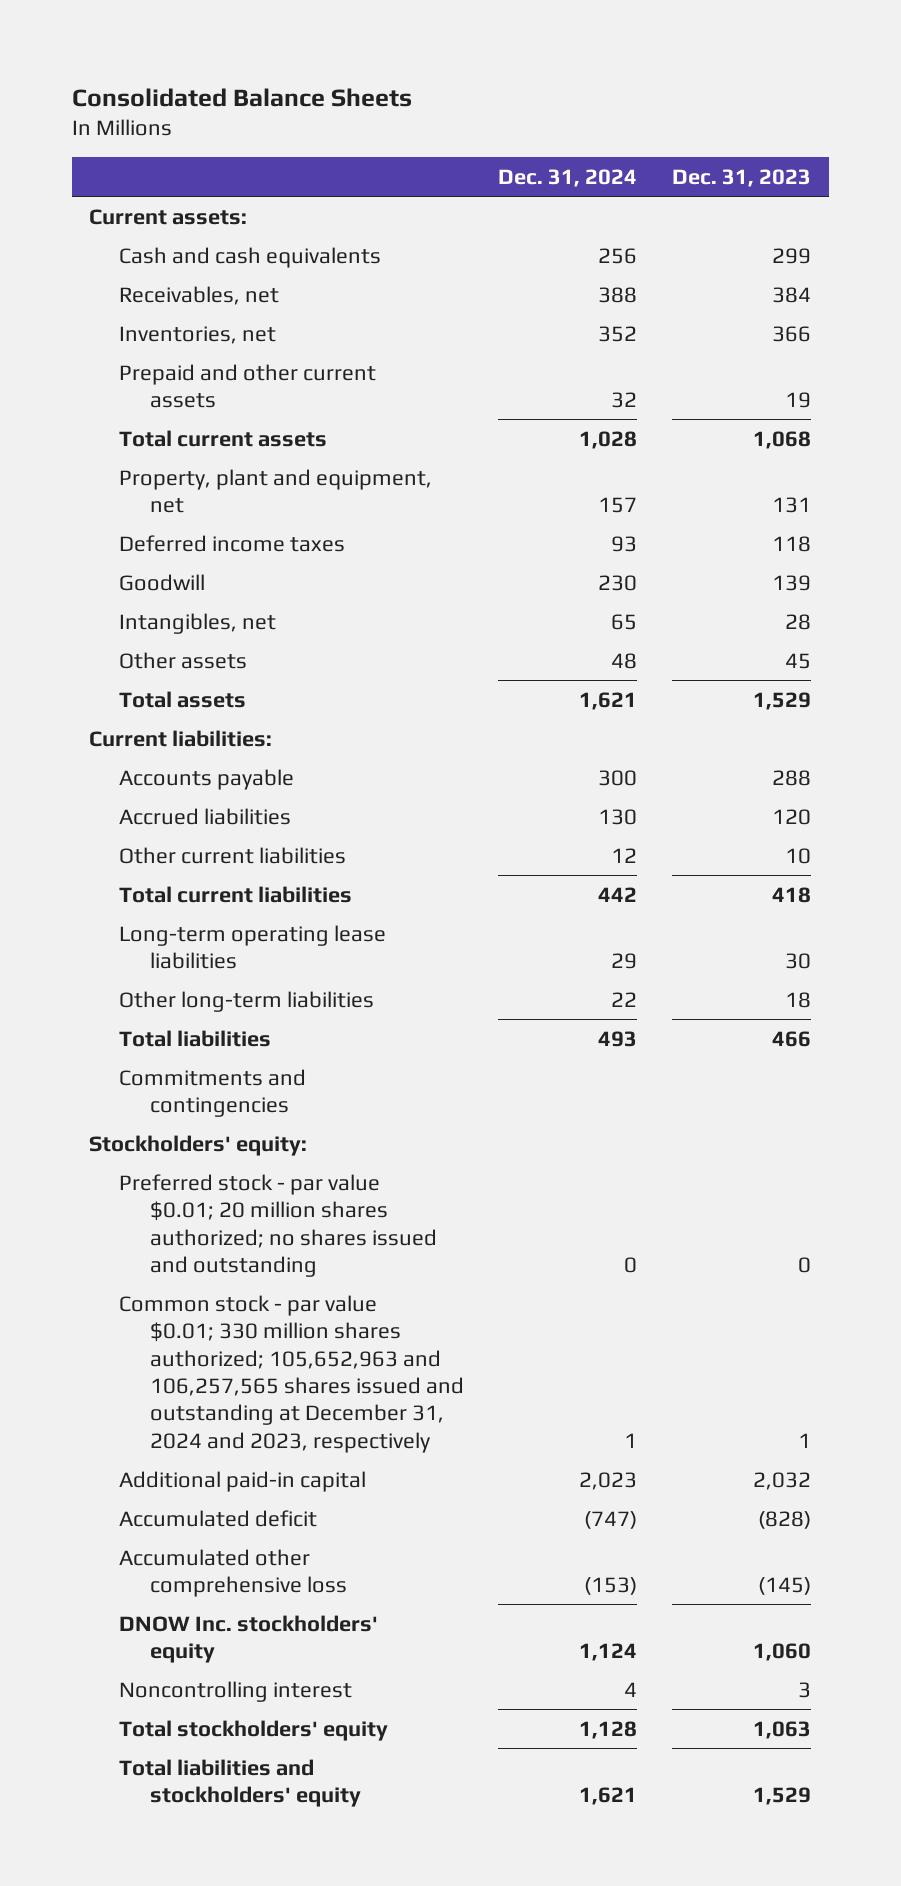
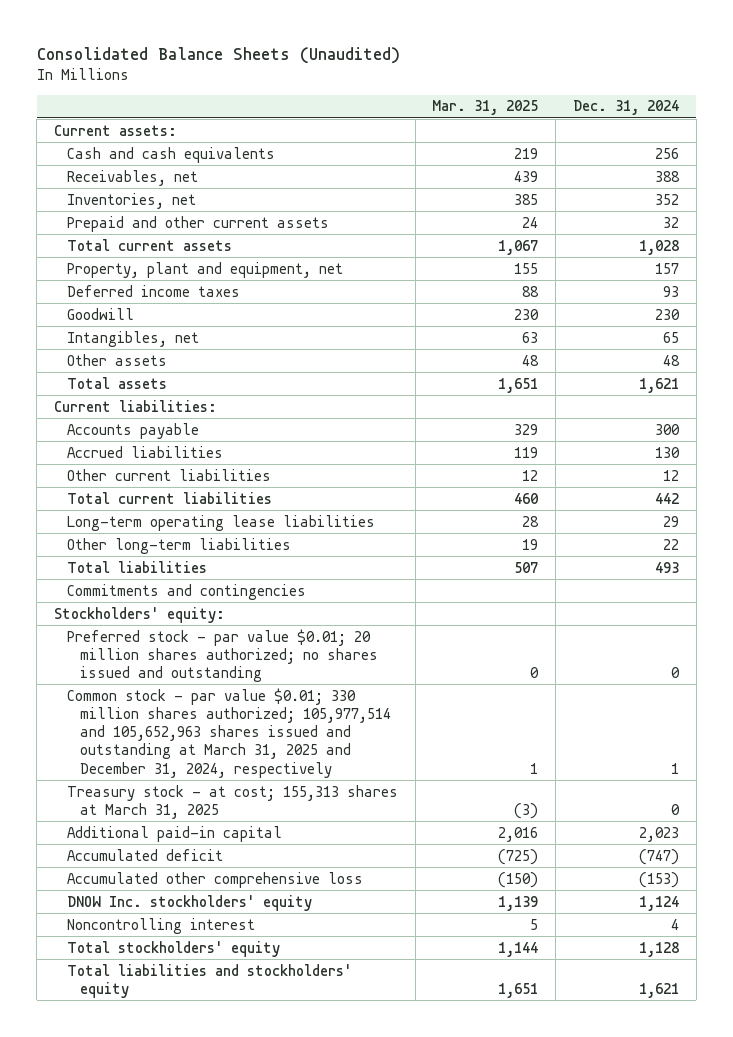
[71,87,412,107] Consolidated Balance Sheets -> [36,46,400,64] Consolidated Balance Sheets (Unaudited)
[672,168,812,187] Dec. 31, 2023 -> none
none -> [432,100,539,116] Mar. 31, 2025
[119,1294,464,1453] Common stock - par value $0.01; 330 million shares authorized; 105,652,963 and 106,257,565 shares issued and outstanding at December 31, 2024 and 2023, respectively -> [66,687,391,778] Common stock - par value $0.01; 330 million shares authorized; 105,977,514 and 105,652,963 shares issued and outstanding at March 31, 2025 and December 31, 2024, respectively
none -> [66,784,398,819] Treasury stock - at cost; 155,313 shares at March 31, 2025

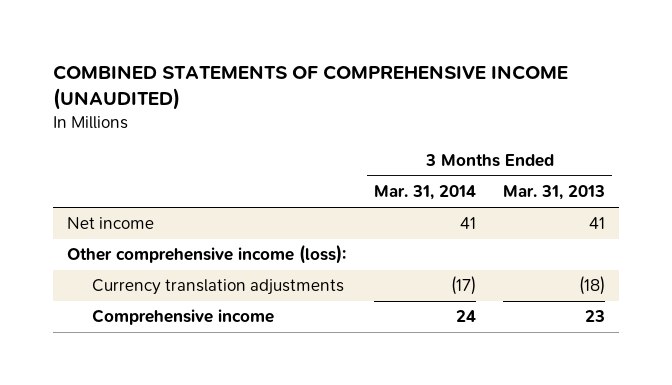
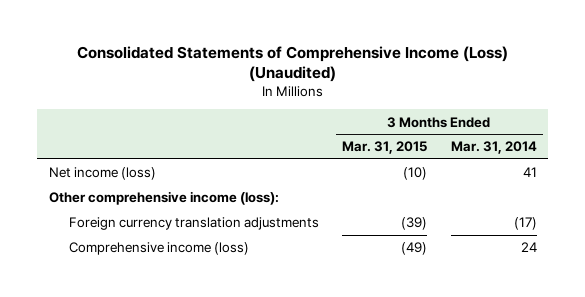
[52,64,568,111] COMBINED STATEMENTS OF COMPREHENSIVE INCOME (UNAUDITED) -> [76,45,508,83] Consolidated Statements of Comprehensive Income (Loss) (Unaudited)
[503,185,606,201] Mar. 31, 2013 -> none
none -> [342,141,428,155] Mar. 31, 2015
[66,217,154,230] Net income -> [48,167,156,181] Net income (loss)
[91,279,344,296] Currency translation adjustments -> [68,217,319,231] Foreign currency translation adjustments
[91,309,274,326] Comprehensive income -> [68,242,249,256] Comprehensive income (loss)

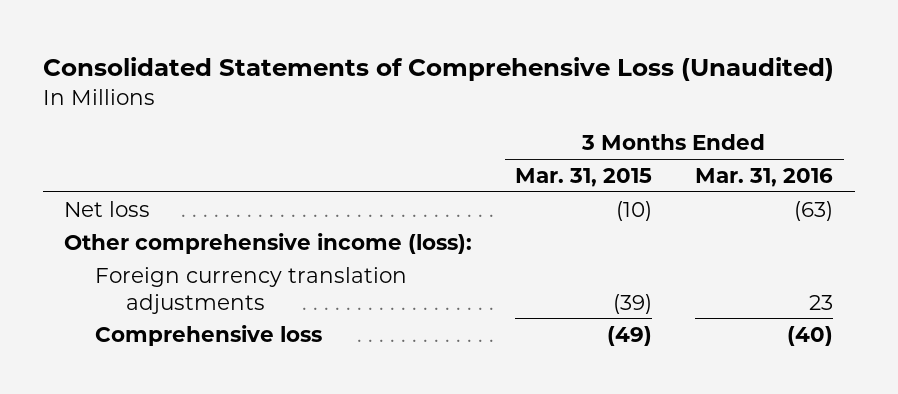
[76,45,508,83] Consolidated Statements of Comprehensive Income (Loss) (Unaudited) -> [42,57,834,82] Consolidated Statements of Comprehensive Loss (Unaudited)
[450,141,537,155] Mar. 31, 2014 -> none
none -> [695,167,834,187] Mar. 31, 2016
[48,167,156,181] Net income (loss) -> [64,200,151,217] Net loss
[68,242,249,256] Comprehensive income (loss) -> [94,324,322,346] Comprehensive loss

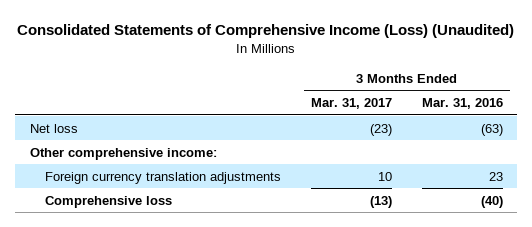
[42,57,834,82] Consolidated Statements of Comprehensive Loss (Unaudited) -> [17,24,515,39] Consolidated Statements of Comprehensive Income (Loss) (Unaudited)
[515,167,653,187] Mar. 31, 2015 -> none
none -> [310,98,392,110] Mar. 31, 2017
[64,232,473,254] Other comprehensive income (loss): -> [29,147,217,160] Other comprehensive income:

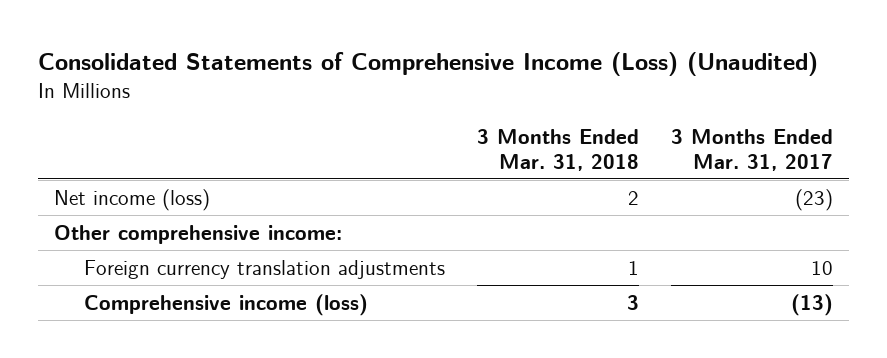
[421,98,503,110] Mar. 31, 2016 -> none
none -> [477,128,640,171] 3 Months Ended Mar. 31, 2018
[29,123,78,133] Net loss -> [54,188,211,211] Net income (loss)
[45,195,173,208] Comprehensive loss -> [84,293,369,316] Comprehensive income (loss)

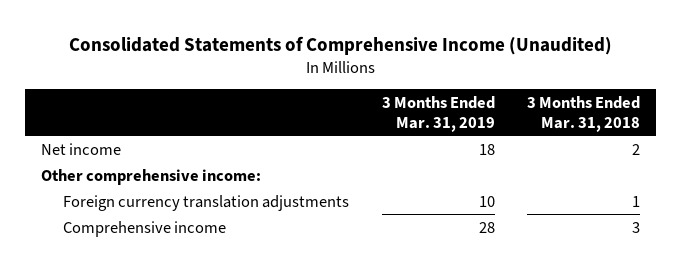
[37,52,818,77] Consolidated Statements of Comprehensive Income (Loss) (Unaudited) -> [68,35,612,55] Consolidated Statements of Comprehensive Income (Unaudited)
[671,128,834,171] 3 Months Ended Mar. 31, 2017 -> none
none -> [381,95,495,132] 3 Months Ended Mar. 31, 2019
[54,188,211,211] Net income (loss) -> [41,142,122,155] Net income
[84,293,369,316] Comprehensive income (loss) -> [63,220,227,237] Comprehensive income

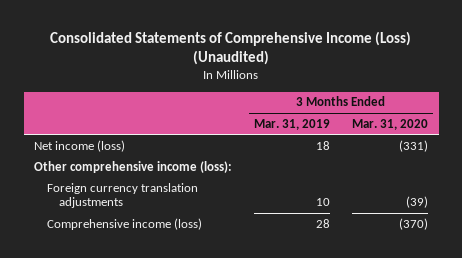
[68,35,612,55] Consolidated Statements of Comprehensive Income (Unaudited) -> [50,31,412,66] Consolidated Statements of Comprehensive Income (Loss) (Unaudited)
[527,95,641,132] 3 Months Ended Mar. 31, 2018 -> none
none -> [351,118,428,130] Mar. 31, 2020
[41,142,122,155] Net income -> [34,139,126,152] Net income (loss)
[41,168,262,185] Other comprehensive income: -> [34,160,233,173] Other comprehensive income (loss):
[63,220,227,237] Comprehensive income -> [46,217,202,230] Comprehensive income (loss)

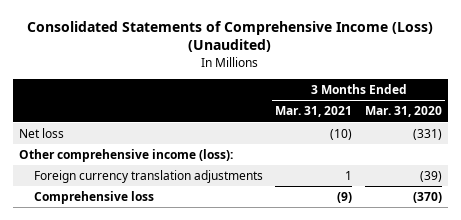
[254,118,331,130] Mar. 31, 2019 -> none
none -> [275,106,353,118] Mar. 31, 2021
[34,139,126,152] Net income (loss) -> [18,128,64,139] Net loss
[46,217,202,230] Comprehensive income (loss) -> [33,191,154,205] Comprehensive loss

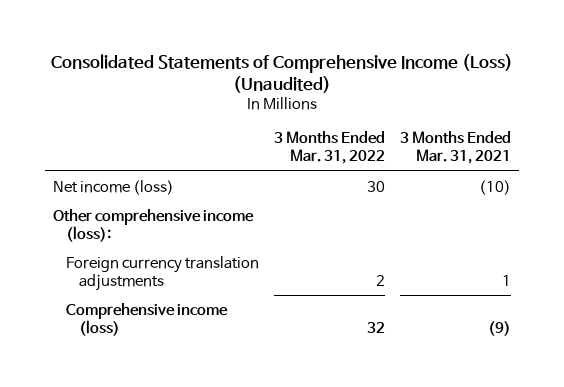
[364,106,442,118] Mar. 31, 2020 -> none
none -> [273,131,385,165] 3 Months Ended Mar. 31, 2022
[18,128,64,139] Net loss -> [52,179,174,195] Net income (loss)
[33,191,154,205] Comprehensive loss -> [65,302,228,336] Comprehensive income (loss)

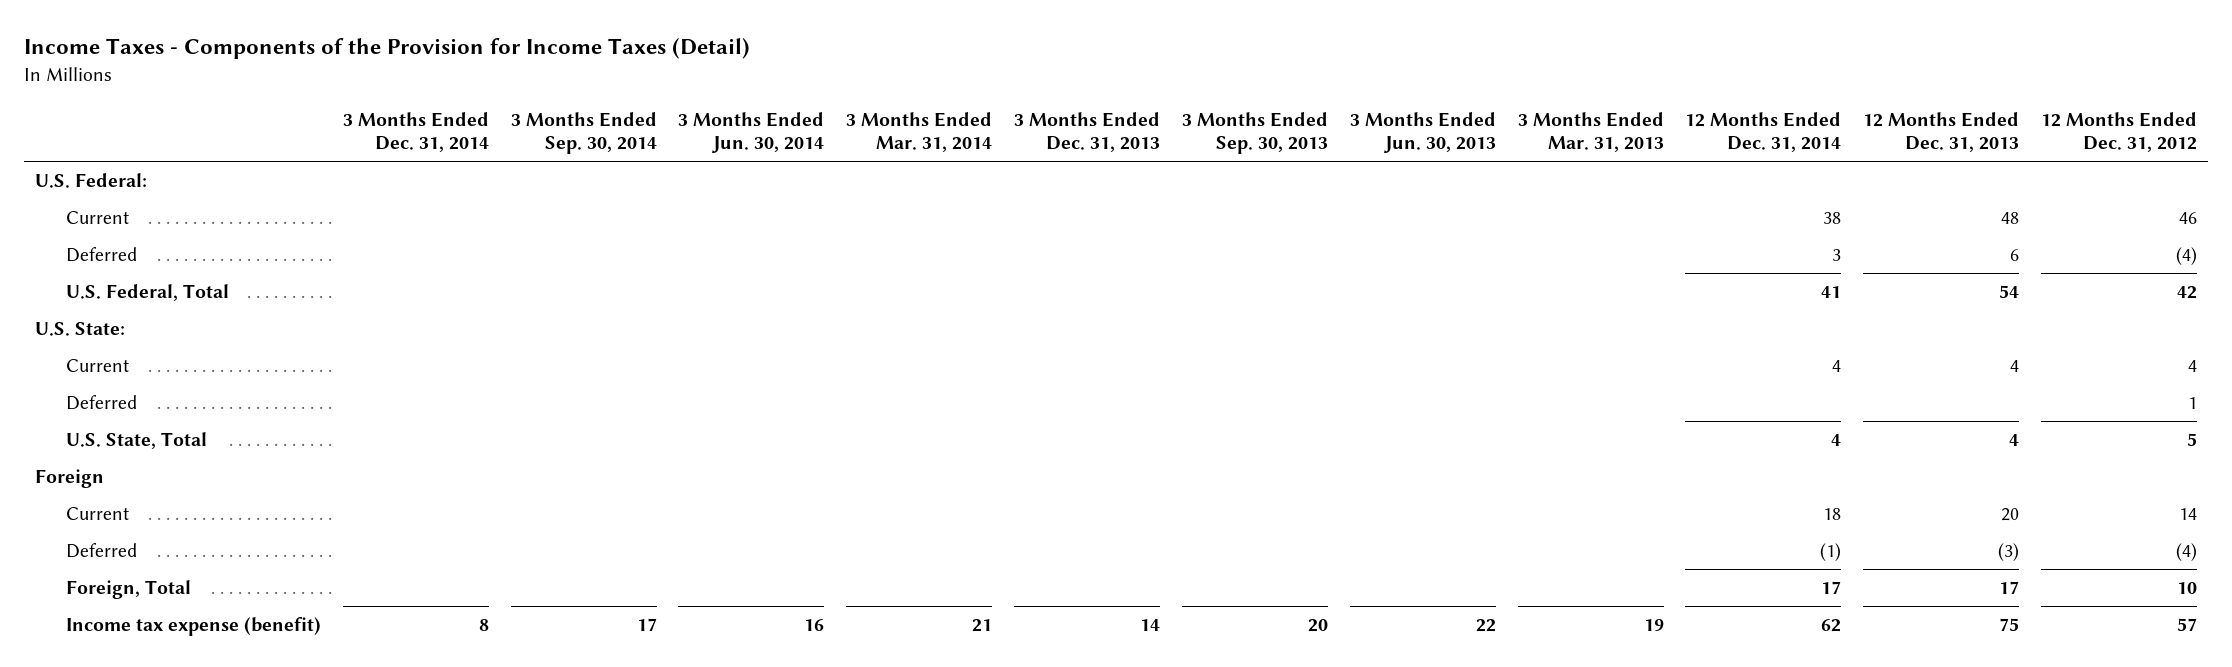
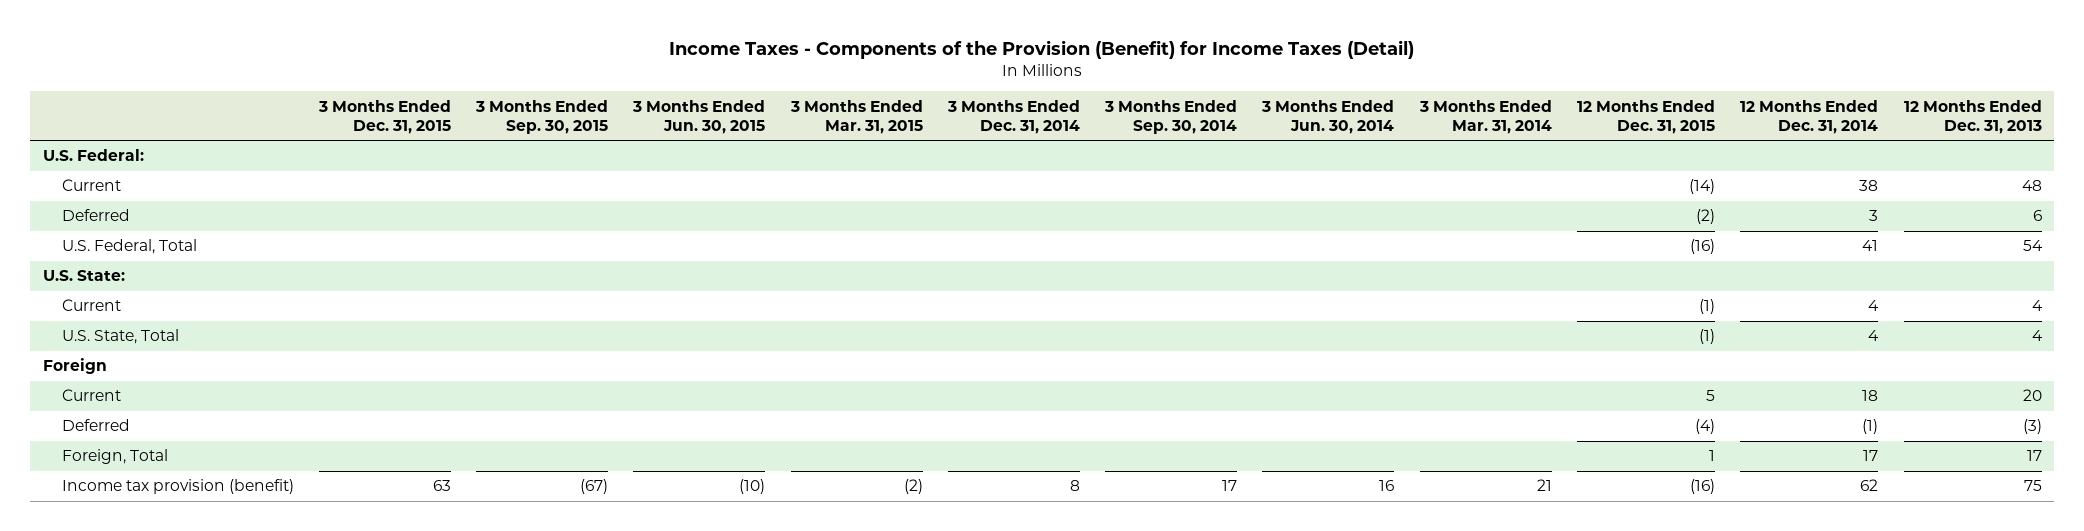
[23,38,750,60] Income Taxes - Components of the Provision for Income Taxes (Detail) -> [669,39,1415,59] Income Taxes - Components of the Provision (Benefit) for Income Taxes (Detail)
[1014,111,1161,153] 3 Months Ended Dec. 31, 2013 -> none
[1181,111,1328,155] 3 Months Ended Sep. 30, 2013 -> none
[1349,111,1496,154] 3 Months Ended Jun. 30, 2013 -> none
[1517,111,1664,153] 3 Months Ended Mar. 31, 2013 -> none
[2041,111,2198,153] 12 Months Ended Dec. 31, 2012 -> none
none -> [317,99,451,135] 3 Months Ended Dec. 31, 2015
none -> [475,99,609,135] 3 Months Ended Sep. 30, 2015
none -> [632,99,766,135] 3 Months Ended Jun. 30, 2015
none -> [789,99,923,135] 3 Months Ended Mar. 31, 2015
none -> [1576,99,1715,135] 12 Months Ended Dec. 31, 2015
[65,395,137,411] Deferred -> none
[65,617,321,637] Income tax expense (benefit) -> [61,479,294,495] Income tax provision (benefit)

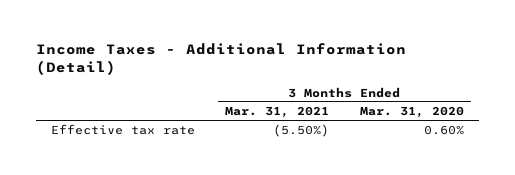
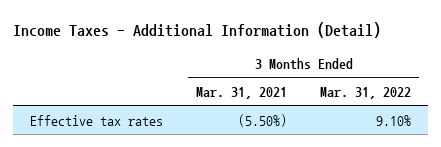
[359,106,464,119] Mar. 31, 2020 -> none
none -> [320,86,412,99] Mar. 31, 2022
[51,124,196,136] Effective tax rate -> [29,114,163,126] Effective tax rates

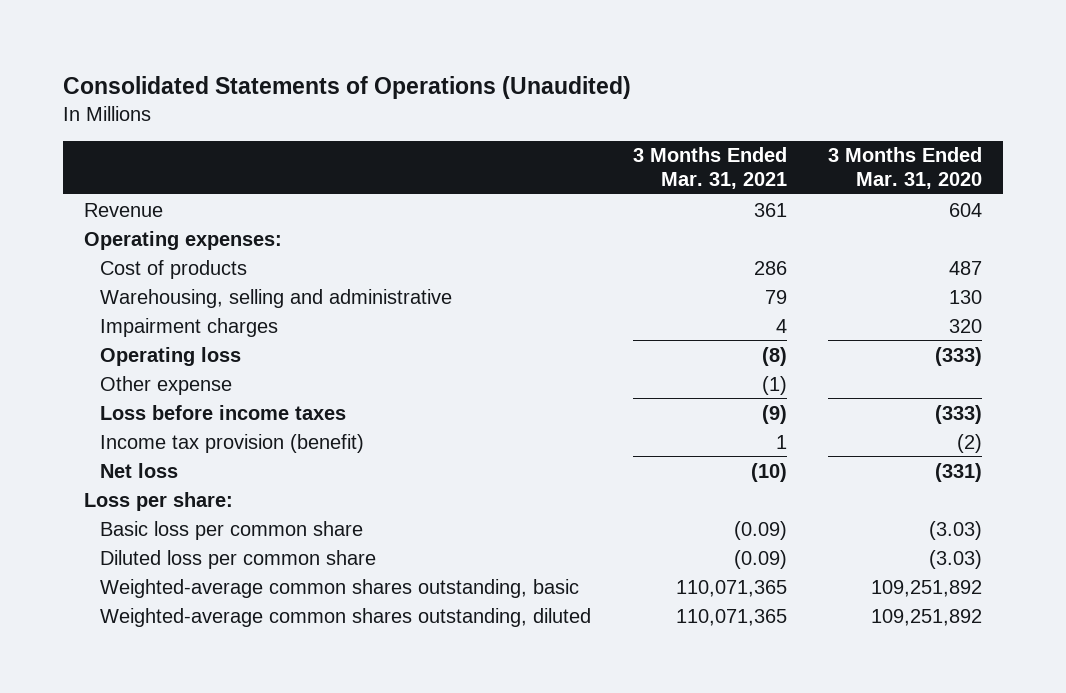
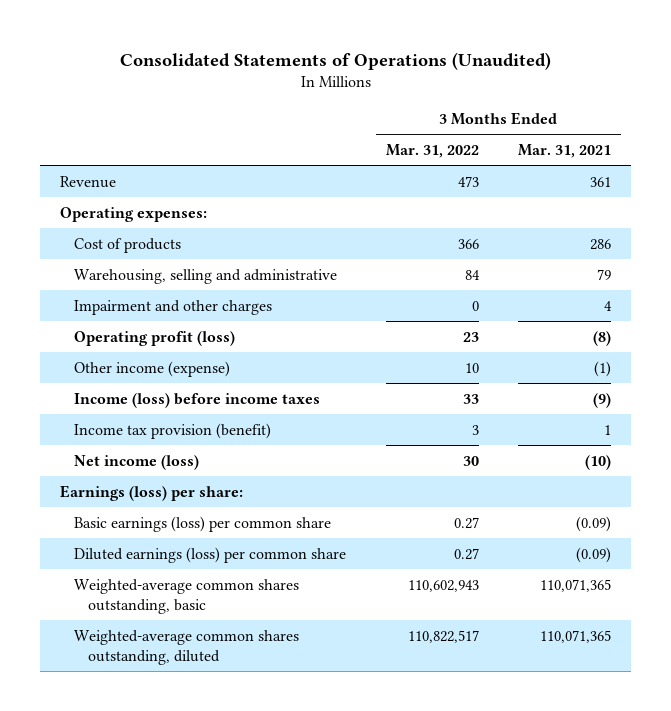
[828,147,983,189] 3 Months Ended Mar. 31, 2020 -> none
none -> [385,144,479,159] Mar. 31, 2022
[99,317,278,337] Impairment charges -> [73,299,272,315] Impairment and other charges
[99,346,241,366] Operating loss -> [73,330,235,346] Operating profit (loss)
[99,375,232,395] Other expense -> [73,360,230,377] Other income (expense)
[99,404,346,420] Loss before income taxes -> [73,392,320,408] Income (loss) before income taxes
[99,462,178,478] Net loss -> [73,454,199,470] Net income (loss)
[83,491,233,511] Loss per share: -> [60,484,244,501] Earnings (loss) per share:
[99,520,363,540] Basic loss per common share -> [73,515,331,532] Basic earnings (loss) per common share
[99,549,376,569] Diluted loss per common share -> [73,546,346,563] Diluted earnings (loss) per common share

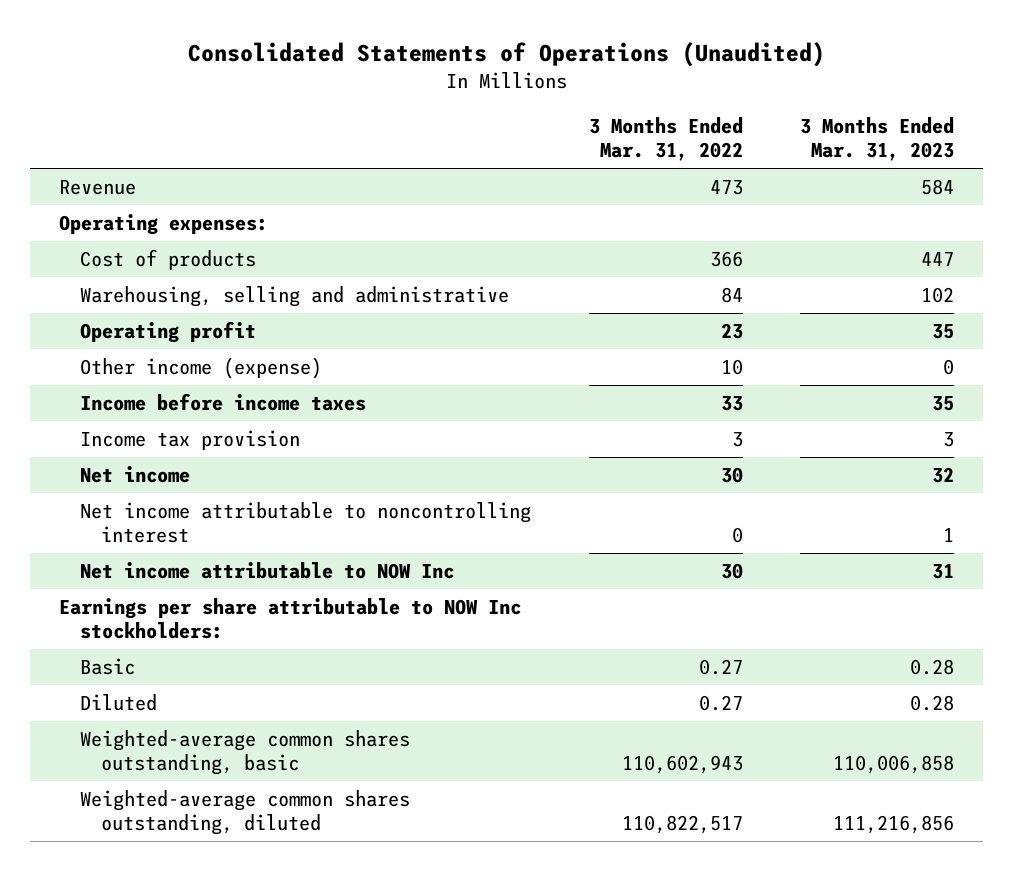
[518,144,612,159] Mar. 31, 2021 -> none
none -> [800,116,955,162] 3 Months Ended Mar. 31, 2023
[73,299,272,315] Impairment and other charges -> none
[73,330,235,346] Operating profit (loss) -> [80,320,257,343] Operating profit
[73,392,320,408] Income (loss) before income taxes -> [80,392,367,411] Income before income taxes
[73,422,271,439] Income tax provision (benefit) -> [80,429,301,450] Income tax provision
none -> [80,465,191,483] Net income
none -> [80,501,532,544] Net income attributable to noncontrolling interest
[73,454,199,470] Net income (loss) -> [80,561,455,579] Net income attributable to NOW Inc
[60,484,244,501] Earnings (loss) per share: -> [58,597,521,640] Earnings per share attributable to NOW Inc stockholders:
[73,515,331,532] Basic earnings (loss) per common share -> [80,657,136,675] Basic
[73,546,346,563] Diluted earnings (loss) per common share -> [80,693,158,711] Diluted

